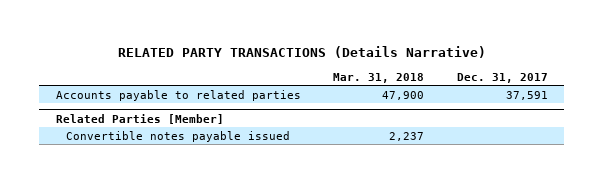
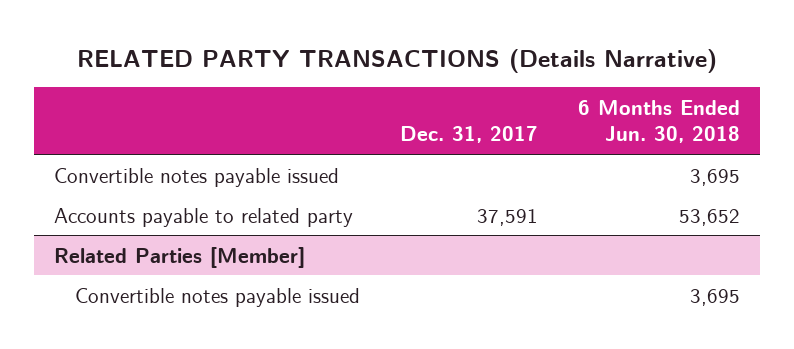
[333,72,425,83] Mar. 31, 2018 -> none
none -> [577,99,740,144] 6 Months Ended Jun. 30, 2018
none -> [54,167,340,187] Convertible notes payable issued
[55,89,301,101] Accounts payable to related parties -> [54,207,354,227] Accounts payable to related party

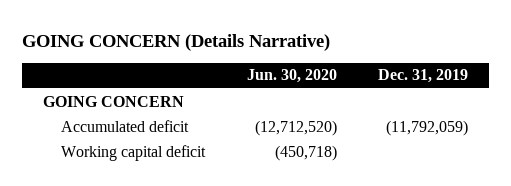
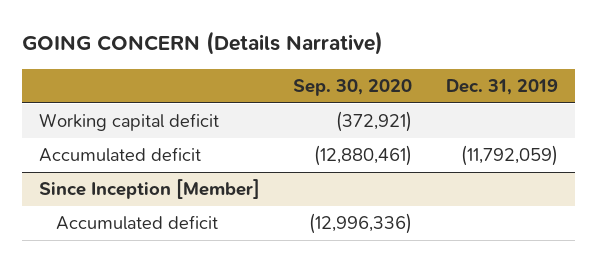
[246,69,337,84] Jun. 30, 2020 -> none
none -> [293,79,413,97] Sep. 30, 2020
[42,95,184,107] GOING CONCERN -> none
[61,119,190,132] Accumulated deficit -> [38,147,201,163] Accumulated deficit
none -> [38,179,260,200] Since Inception [Member]
none -> [55,215,218,231] Accumulated deficit

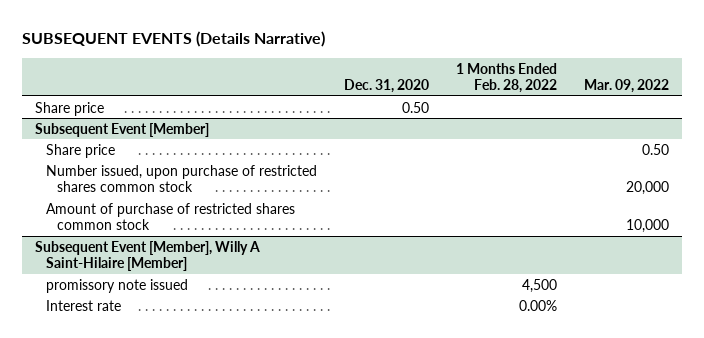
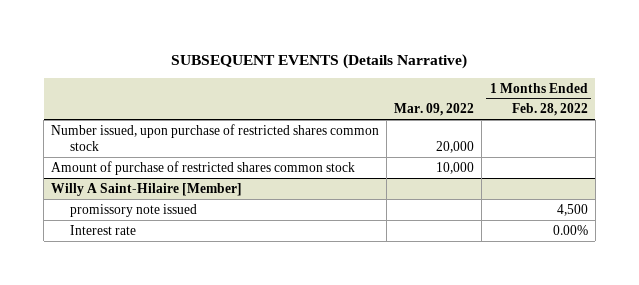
[343,79,429,94] Dec. 31, 2020 -> none
[35,101,105,116] Share price -> none
[35,122,210,137] Subsequent Event [Member] -> none
[46,143,116,158] Share price -> none
[46,164,318,193] Number issued, upon purchase of restricted shares common stock -> none
[46,202,296,231] Amount of purchase of restricted shares common stock -> none
none -> [51,123,380,152] Number issued, upon purchase of restricted shares common stock
none -> [51,160,356,175] Amount of purchase of restricted shares common stock
[35,240,261,272] Subsequent Event [Member], Willy A Saint-Hilaire [Member] -> [51,182,243,196] Willy A Saint-Hilaire [Member]

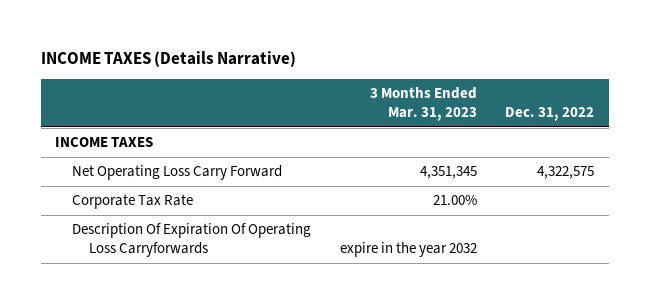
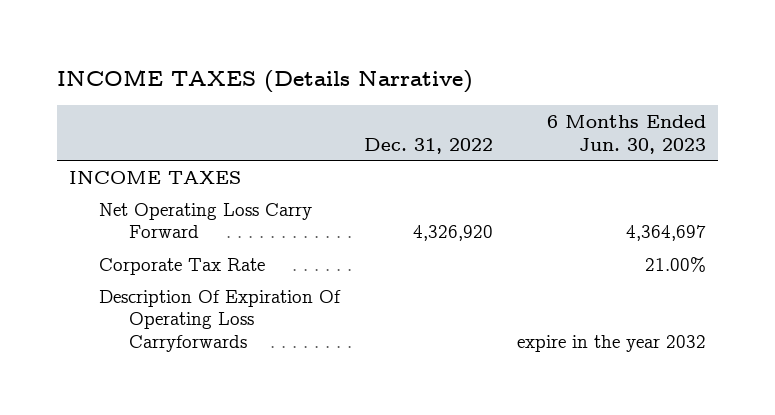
[369,87,477,122] 3 Months Ended Mar. 31, 2023 -> none
none -> [547,115,707,154] 6 Months Ended Jun. 30, 2023
[537,166,595,180] 4,322,575 -> [413,225,494,242] 4,326,920

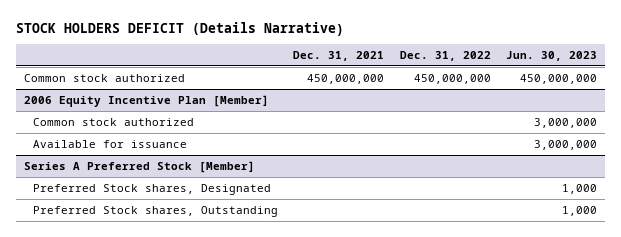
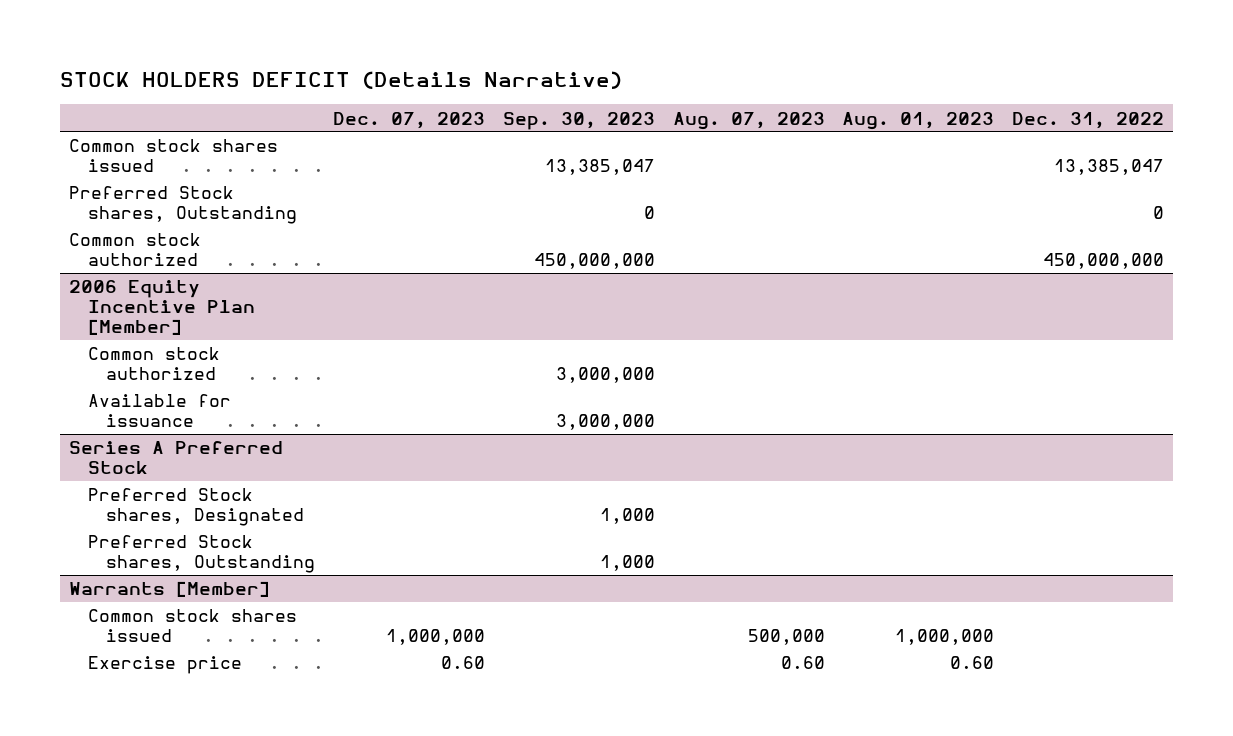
[293,51,385,62] Dec. 31, 2021 -> none
[506,51,598,62] Jun. 30, 2023 -> none
none -> [332,111,485,129] Dec. 07, 2023
none -> [502,111,655,130] Sep. 30, 2023
none -> [672,111,825,130] Aug. 07, 2023
none -> [842,111,995,130] Aug. 01, 2023
none -> [69,139,279,173] Common stock shares issued
none -> [69,186,297,225] Preferred Stock shares, Outstanding
[23,160,255,173] Series A Preferred Stock [Member] -> [69,441,284,475] Series A Preferred Stock
none -> [69,581,271,598] Warrants [Member]
none -> [87,609,297,643] Common stock shares issued
none -> [87,656,242,675] Exercise price

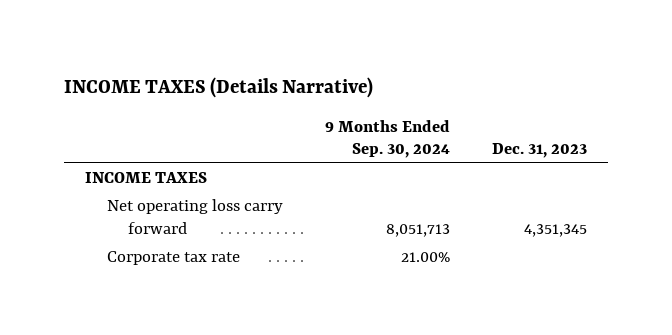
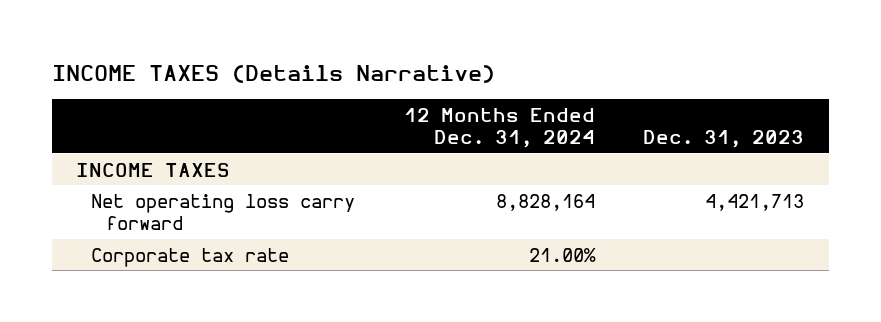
[324,119,450,158] 9 Months Ended Sep. 30, 2024 -> none
none -> [403,107,595,149] 12 Months Ended Dec. 31, 2024
[524,223,588,237] 4,351,345 -> [705,193,805,211] 4,421,713

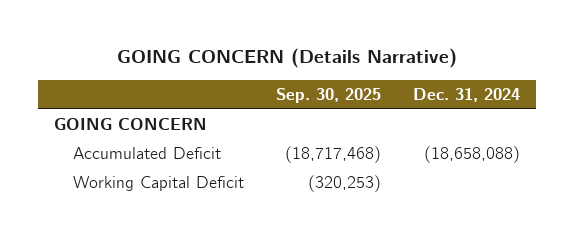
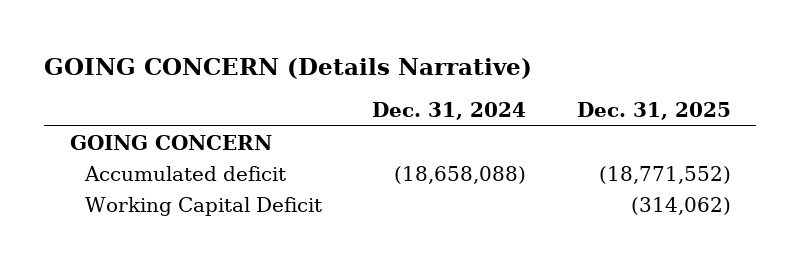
[275,88,381,104] Sep. 30, 2025 -> none
none -> [576,102,731,121] Dec. 31, 2025
[73,147,222,160] Accumulated Deficit -> [83,165,286,181] Accumulated deficit

